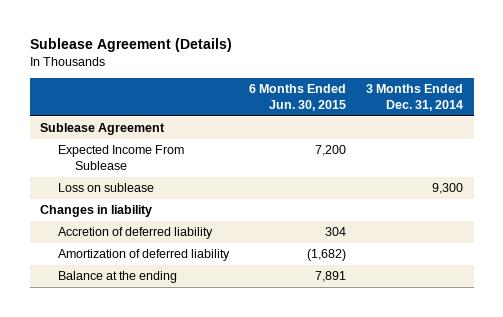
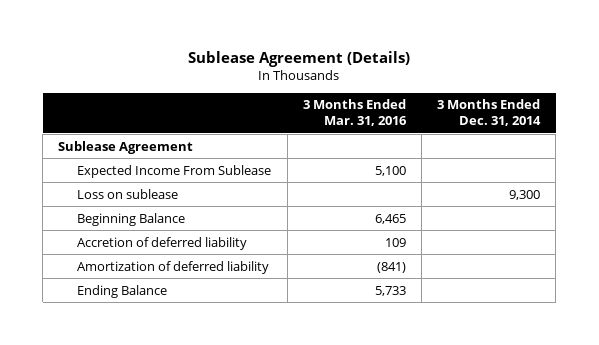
[249,84,347,112] 6 Months Ended Jun. 30, 2015 -> none
none -> [302,99,407,127] 3 Months Ended Mar. 31, 2016
[40,205,153,218] Changes in liability -> none
none -> [77,212,186,226] Beginning Balance
[57,271,177,284] Balance at the ending -> [77,284,168,298] Ending Balance

